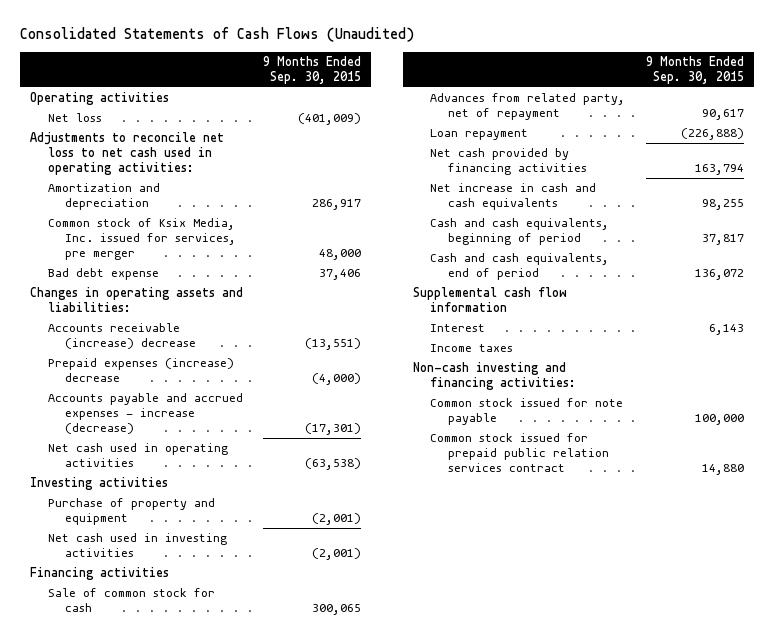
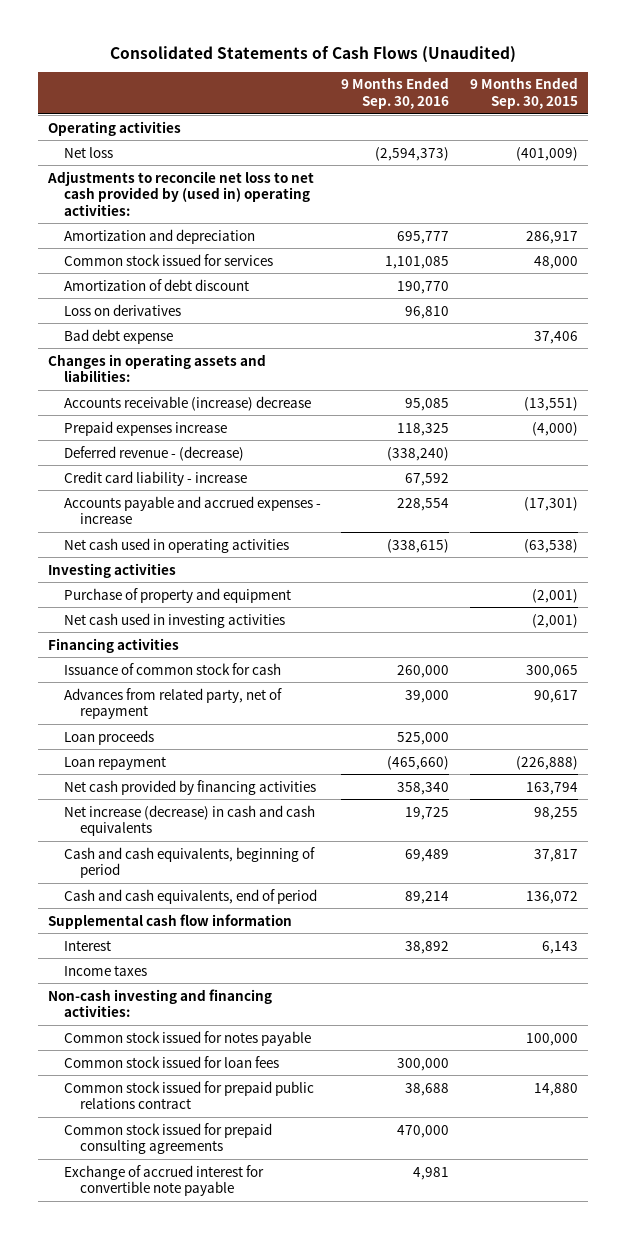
none -> [341,77,450,109] 9 Months Ended Sep. 30, 2016
[30,132,225,176] Adjustments to reconcile net loss to net cash used in operating activities: -> [47,170,315,216] Adjustments to reconcile net loss to net cash provided by (used in) operating activities:
[47,218,236,261] Common stock of Ksix Media, Inc. issued for services, pre merger -> none
none -> [63,253,273,266] Common stock issued for services
none -> [63,278,249,291] Amortization of debt discount
none -> [63,303,181,316] Loss on derivatives
[47,358,234,383] Prepaid expenses (increase) decrease -> [63,420,227,436] Prepaid expenses increase
none -> [63,445,244,461] Deferred revenue - (decrease)
none -> [63,470,247,486] Credit card liability - increase
[47,393,243,435] Accounts payable and accrued expenses - increase (decrease) -> [63,495,321,525] Accounts payable and accrued expenses - increase
[47,588,215,613] Sale of common stock for cash -> [63,662,281,675] Issuance of common stock for cash
none -> [63,729,154,745] Loan proceeds
[430,183,597,211] Net increase in cash and cash equivalents -> [63,804,315,837] Net increase (decrease) in cash and cash equivalents
[430,398,624,426] Common stock issued for note payable -> [63,1030,311,1046] Common stock issued for notes payable
none -> [63,1055,279,1068] Common stock issued for loan fees
[430,433,609,473] Common stock issued for prepaid public relation services contract -> [63,1080,314,1110] Common stock issued for prepaid public relations contract
none -> [63,1122,272,1155] Common stock issued for prepaid consulting agreements
none -> [63,1164,264,1197] Exchange of accrued interest for convertible note payable

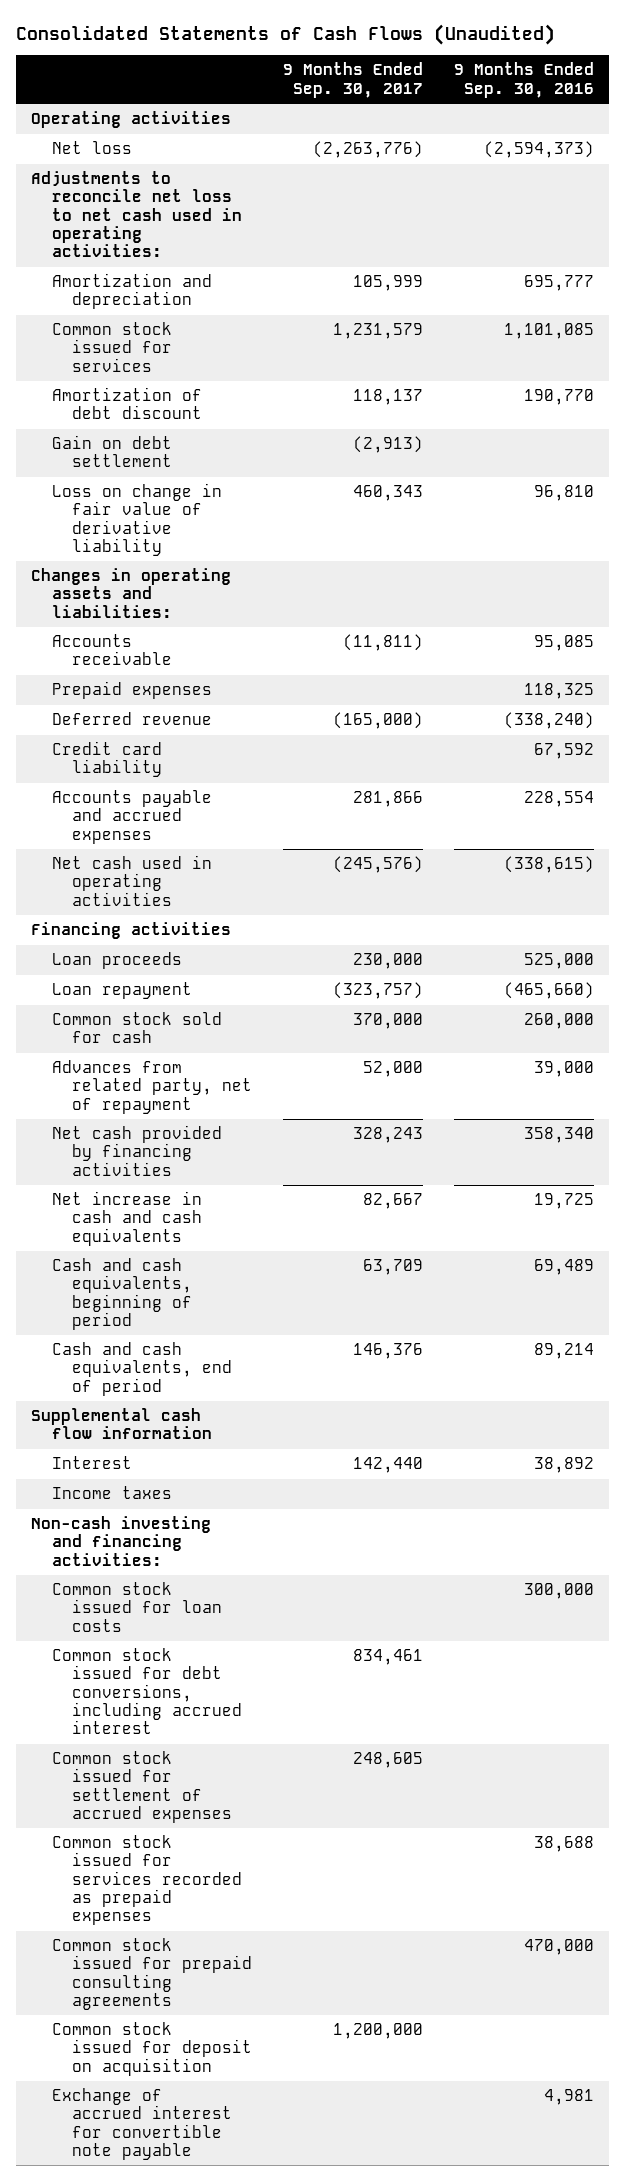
[469,77,578,109] 9 Months Ended Sep. 30, 2015 -> none
none -> [282,62,423,98] 9 Months Ended Sep. 30, 2017
[47,170,315,216] Adjustments to reconcile net loss to net cash provided by (used in) operating activities: -> [31,171,242,258] Adjustments to reconcile net loss to net cash used in operating activities:
[63,328,173,344] Bad debt expense -> none
none -> [51,435,172,468] Gain on debt settlement
[63,303,181,316] Loss on derivatives -> [51,483,222,556] Loss on change in fair value of derivative liability
[63,395,311,411] Accounts receivable (increase) decrease -> [51,634,172,666] Accounts receivable
[63,420,227,436] Prepaid expenses increase -> [51,681,212,700] Prepaid expenses
[63,445,244,461] Deferred revenue - (decrease) -> [51,712,212,726] Deferred revenue
[63,470,247,486] Credit card liability - increase -> [51,741,162,778] Credit card liability
[63,495,321,525] Accounts payable and accrued expenses - increase -> [51,790,212,844] Accounts payable and accrued expenses
[48,562,177,578] Investing activities -> none
[63,587,291,603] Purchase of property and equipment -> none
[63,612,285,628] Net cash used in investing activities -> none
[63,662,281,675] Issuance of common stock for cash -> none
none -> [51,1012,222,1044] Common stock sold for cash
[63,687,282,720] Advances from related party, net of repayment -> [51,1060,252,1114] Advances from related party, net of repayment
[63,804,315,837] Net increase (decrease) in cash and cash equivalents -> [51,1191,202,1246] Net increase in cash and cash equivalents
[63,1030,311,1046] Common stock issued for notes payable -> none
[63,1055,279,1068] Common stock issued for loan fees -> [51,1582,222,1632] Common stock issued for loan costs
none -> [51,1648,242,1735] Common stock issued for debt conversions, including accrued interest
none -> [51,1751,232,1823] Common stock issued for settlement of accrued expenses
[63,1080,314,1110] Common stock issued for prepaid public relations contract -> [51,1835,242,1926] Common stock issued for services recorded as prepaid expenses
none -> [51,2022,252,2076] Common stock issued for deposit on acquisition

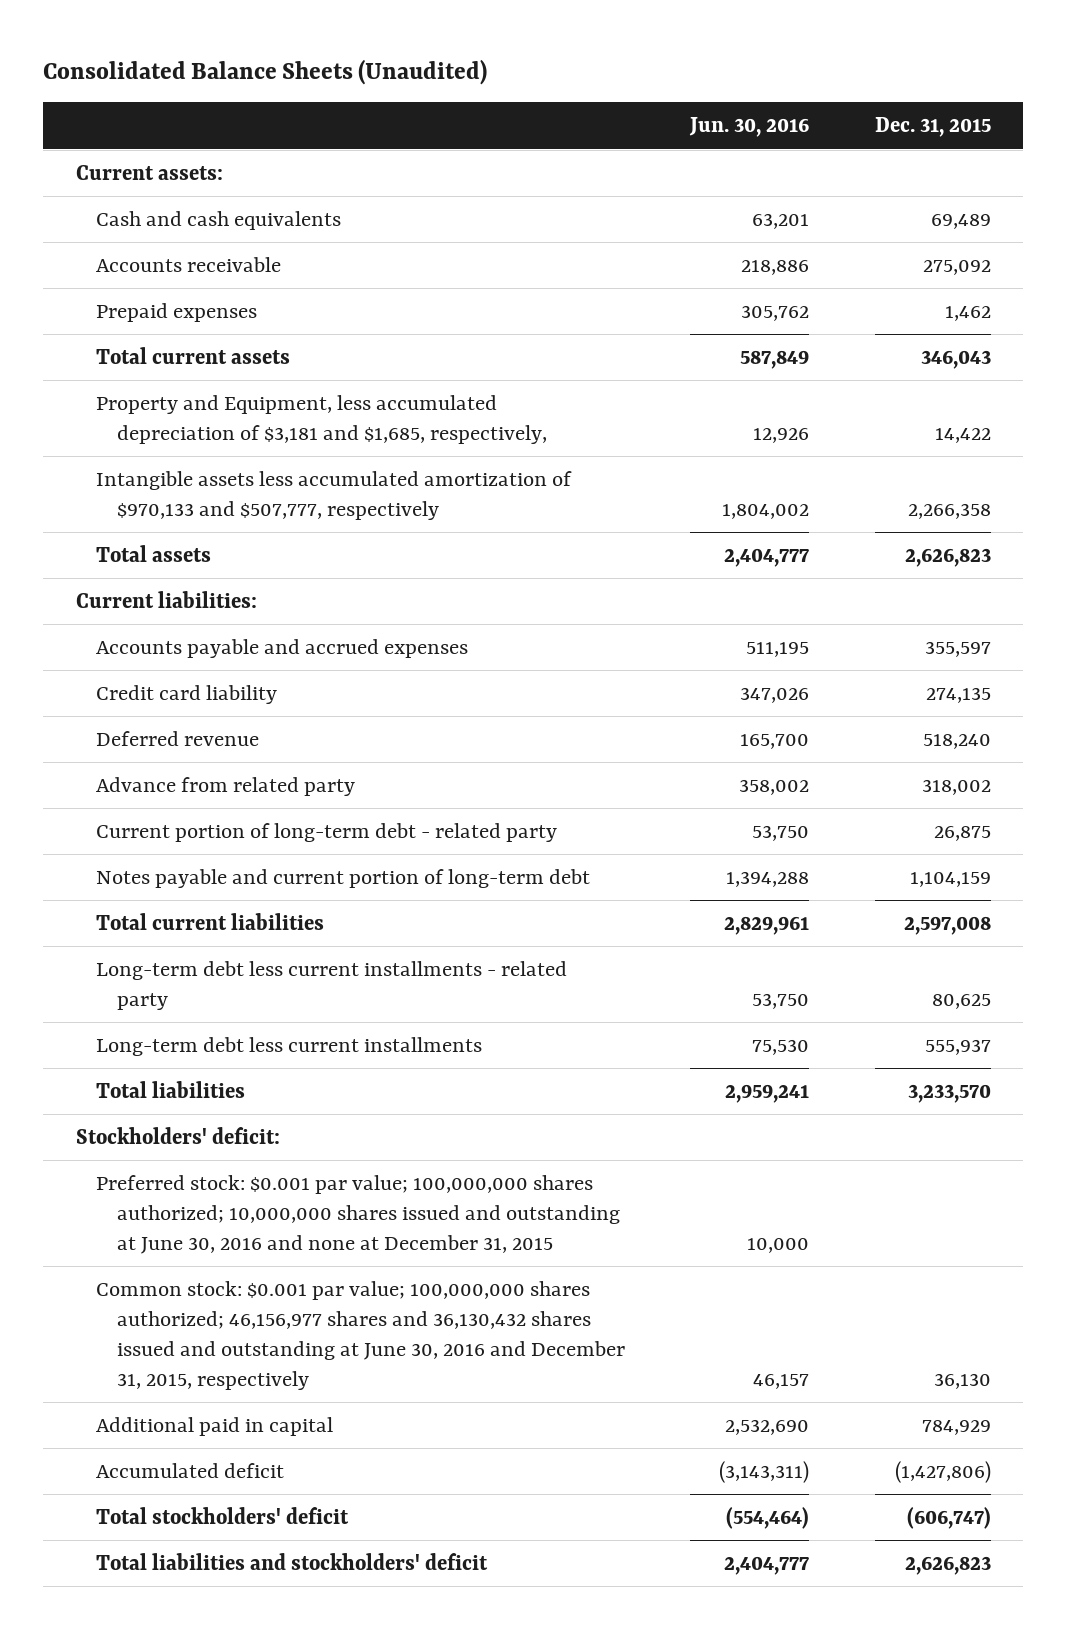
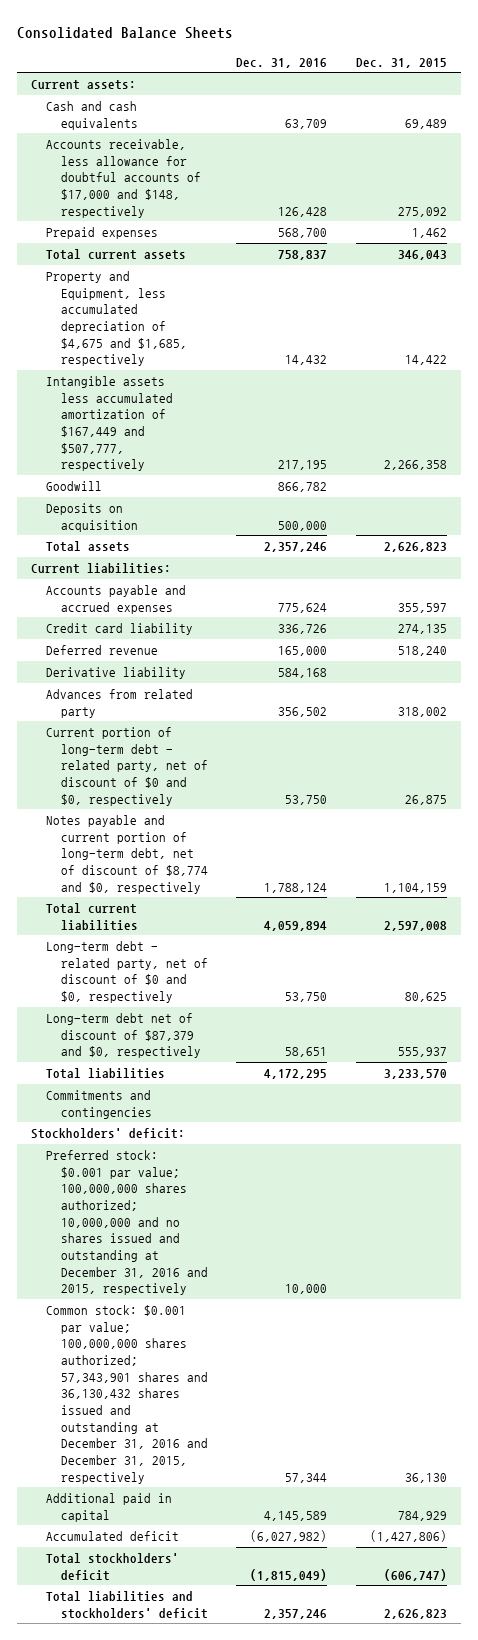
[42,59,487,86] Consolidated Balance Sheets (Unaudited) -> [17,27,234,40] Consolidated Balance Sheets
[689,117,810,138] Jun. 30, 2016 -> none
none -> [236,57,328,68] Dec. 31, 2016
[96,256,282,272] Accounts receivable -> [46,139,201,218] Accounts receivable, less allowance for doubtful accounts of $17,000 and $148, respectively
[96,394,547,444] Property and Equipment, less accumulated depreciation of $3,181 and $1,685, respectively, -> [46,271,187,367] Property and Equipment, less accumulated depreciation of $4,675 and $1,685, respectively
[96,470,573,520] Intangible assets less accumulated amortization of $970,133 and $507,777, respectively -> [46,376,173,472] Intangible assets less accumulated amortization of $167,449 and $507,777, respectively
none -> [46,481,103,492] Goodwill
none -> [46,503,138,532] Deposits on acquisition
none -> [46,667,187,680] Derivative liability
[96,776,356,796] Advance from related party -> [46,689,194,718] Advances from related party
[96,822,558,842] Current portion of long-term debt - related party -> [46,727,208,806] Current portion of long-term debt - related party, net of discount of $0 and $0, respectively
[96,868,591,888] Notes payable and current portion of long-term debt -> [46,815,208,894] Notes payable and current portion of long-term debt, net of discount of $8,774 and $0, respectively
[96,960,568,1010] Long-term debt less current installments - related party -> [46,941,208,1003] Long-term debt - related party, net of discount of $0 and $0, respectively
[96,1036,483,1056] Long-term debt less current installments -> [46,1013,201,1059] Long-term debt net of discount of $87,379 and $0, respectively
none -> [46,1090,152,1119] Commitments and contingencies
[96,1174,620,1254] Preferred stock: $0.001 par value; 100,000,000 shares authorized; 10,000,000 shares issued and outstanding at June 30, 2016 and none at December 31, 2015 -> [46,1150,208,1296] Preferred stock: $0.001 par value; 100,000,000 shares authorized; 10,000,000 and no shares issued and outstanding at December 31, 2016 and 2015, respectively
[96,1280,625,1390] Common stock: $0.001 par value; 100,000,000 shares authorized; 46,156,977 shares and 36,130,432 shares issued and outstanding at June 30, 2016 and December 31, 2015, respectively -> [46,1305,208,1484] Common stock: $0.001 par value; 100,000,000 shares authorized; 57,343,901 shares and 36,130,432 shares issued and outstanding at December 31, 2016 and December 31, 2015, respectively

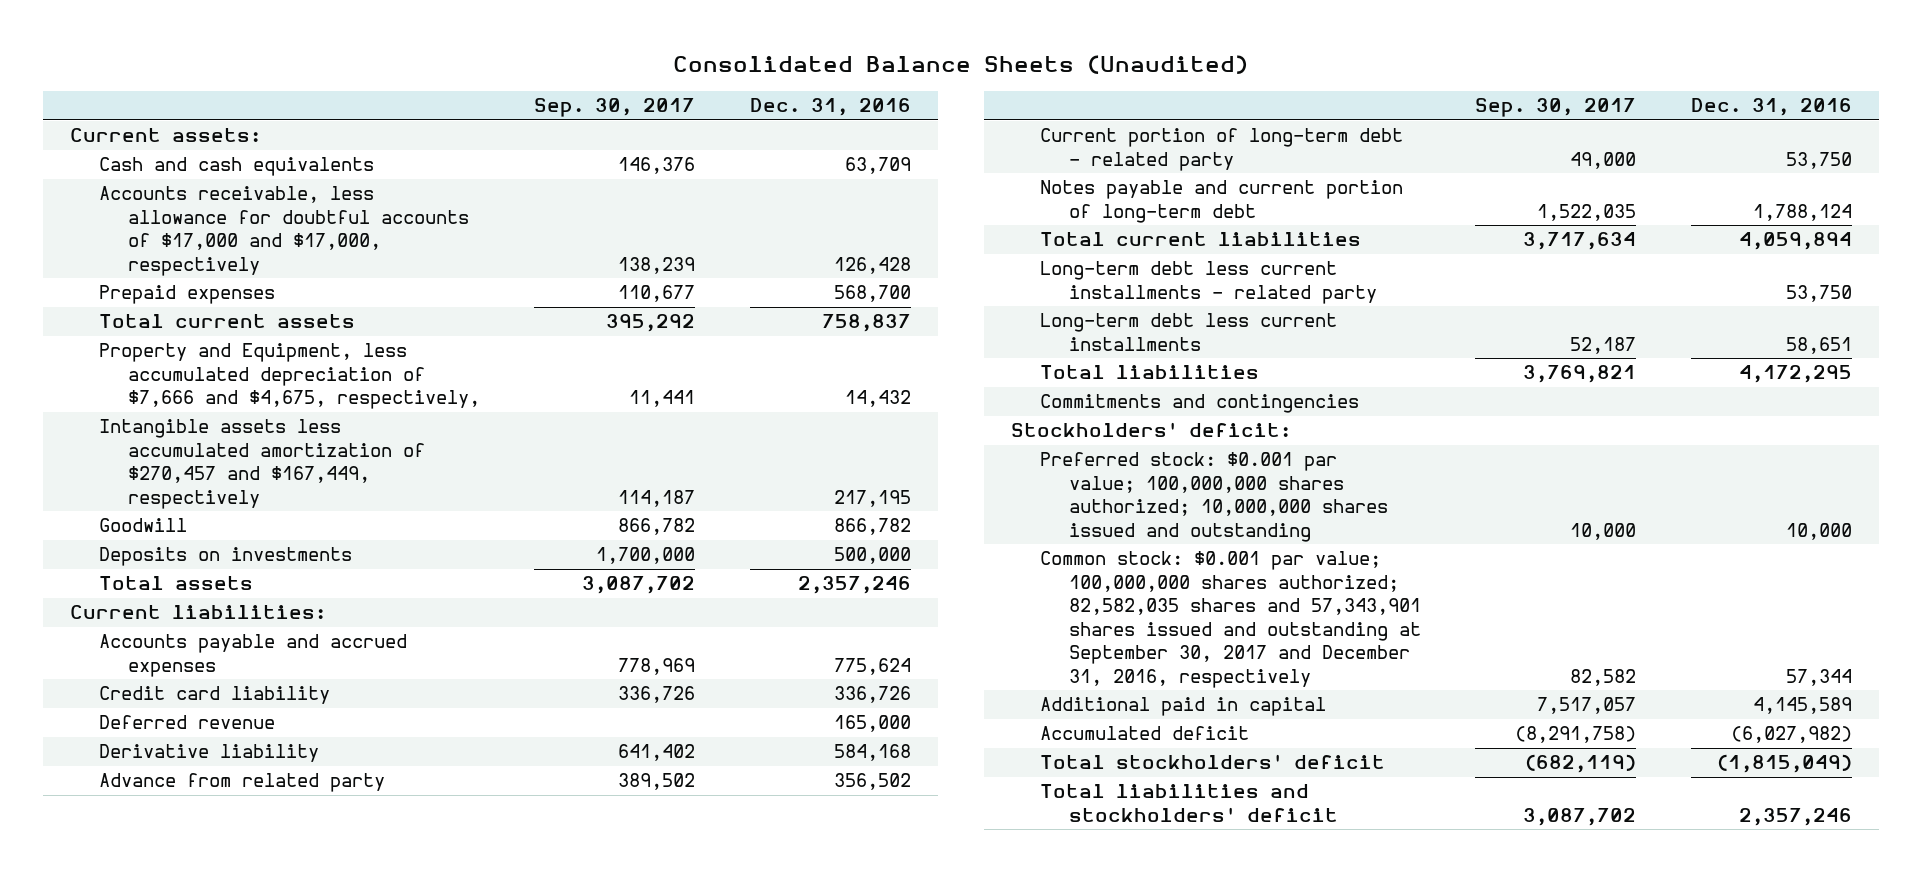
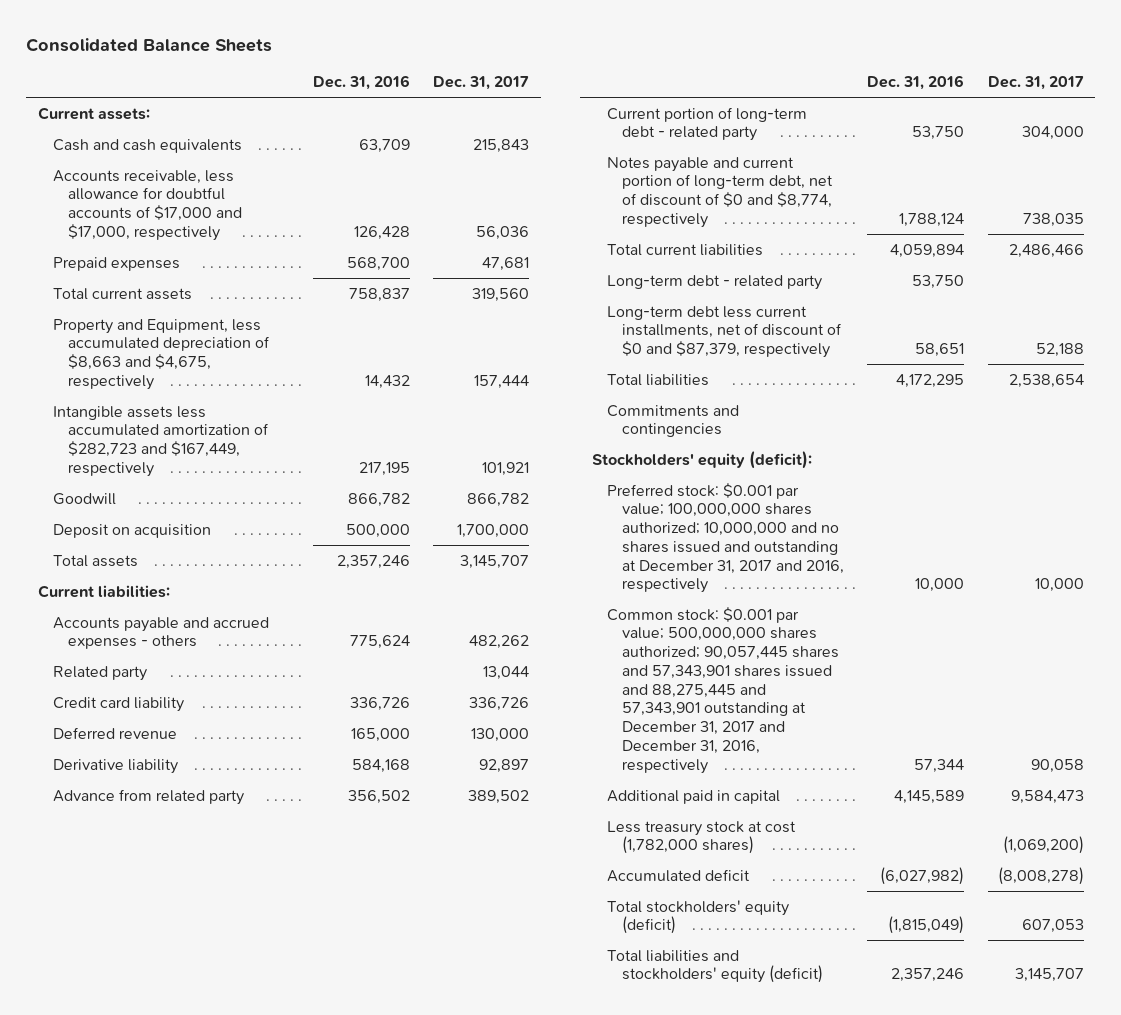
[673,55,1249,75] Consolidated Balance Sheets (Unaudited) -> [26,37,273,52] Consolidated Balance Sheets
[534,98,696,118] Sep. 30, 2017 -> none
none -> [433,76,530,91] Dec. 31, 2017
[99,343,481,410] Property and Equipment, less accumulated depreciation of $7,666 and $4,675, respectively, -> [52,318,270,390] Property and Equipment, less accumulated depreciation of $8,663 and $4,675, respectively
[99,419,426,509] Intangible assets less accumulated amortization of $270,457 and $167,449, respectively -> [52,405,269,477] Intangible assets less accumulated amortization of $282,723 and $167,449, respectively
[99,547,353,567] Deposits on investments -> [52,523,211,538] Deposit on acquisition
[99,634,408,677] Accounts payable and accrued expenses -> [52,616,269,650] Accounts payable and accrued expenses - others
none -> [52,665,147,681] Related party
[1040,180,1404,223] Notes payable and current portion of long-term debt -> [607,156,834,228] Notes payable and current portion of long-term debt, net of discount of $0 and $8,774, respectively
[1040,261,1378,304] Long-term debt less current installments - related party -> [607,274,823,290] Long-term debt - related party
[1040,313,1338,351] Long-term debt less current installments -> [607,305,843,359] Long-term debt less current installments, net of discount of $0 and $87,379, respectively
[1011,422,1292,438] Stockholders' deficit: -> [592,450,813,469] Stockholders' equity (deficit):
[1040,452,1389,542] Preferred stock: $0.001 par value; 100,000,000 shares authorized; 10,000,000 shares issued and outstanding -> [607,482,845,594] Preferred stock: $0.001 par value; 100,000,000 shares authorized; 10,000,000 and no shares issued and outstanding at December 31, 2017 and 2016, respectively
[1040,551,1422,688] Common stock: $0.001 par value; 100,000,000 shares authorized; 82,582,035 shares and 57,343,901 shares issued and outstanding at September 30, 2017 and December 31, 2016, respectively -> [607,606,840,774] Common stock: $0.001 par value; 500,000,000 shares authorized; 90,057,445 shares and 57,343,901 shares issued and 88,275,445 and 57,343,901 outstanding at December 31, 2017 and December 31, 2016, respectively
none -> [607,820,797,855] Less treasury stock at cost (1,782,000 shares)
[1040,754,1386,770] Total stockholders' deficit -> [607,899,790,935] Total stockholders' equity (deficit)
[1040,784,1339,822] Total liabilities and stockholders' deficit -> [607,949,824,984] Total liabilities and stockholders' equity (deficit)

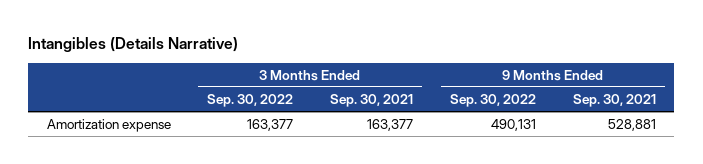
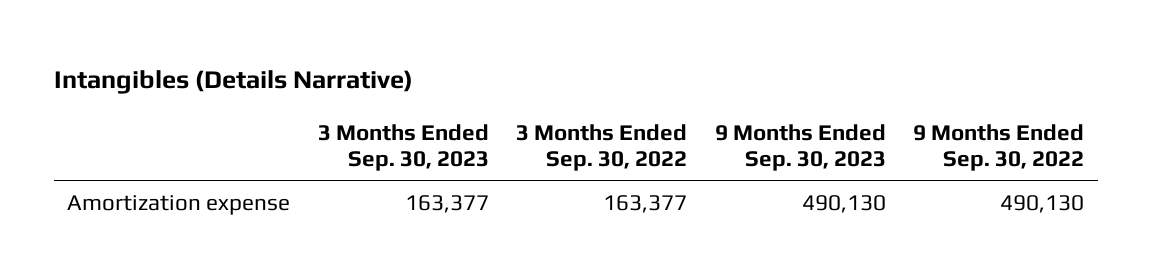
[330,94,414,108] Sep. 30, 2021 -> none
[572,94,656,108] Sep. 30, 2021 -> none
none -> [317,123,489,171] 3 Months Ended Sep. 30, 2023
none -> [714,123,886,171] 9 Months Ended Sep. 30, 2023
[491,119,537,132] 490,131 -> [1000,195,1085,214] 490,130

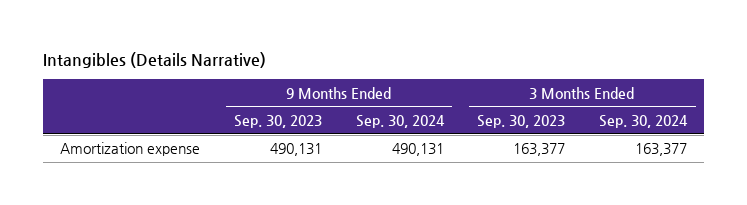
[516,123,688,171] 3 Months Ended Sep. 30, 2022 -> none
[913,123,1085,171] 9 Months Ended Sep. 30, 2022 -> none
none -> [355,114,445,128] Sep. 30, 2024
none -> [599,114,689,128] Sep. 30, 2024
[801,195,886,214] 490,130 -> [269,143,322,157] 490,131

